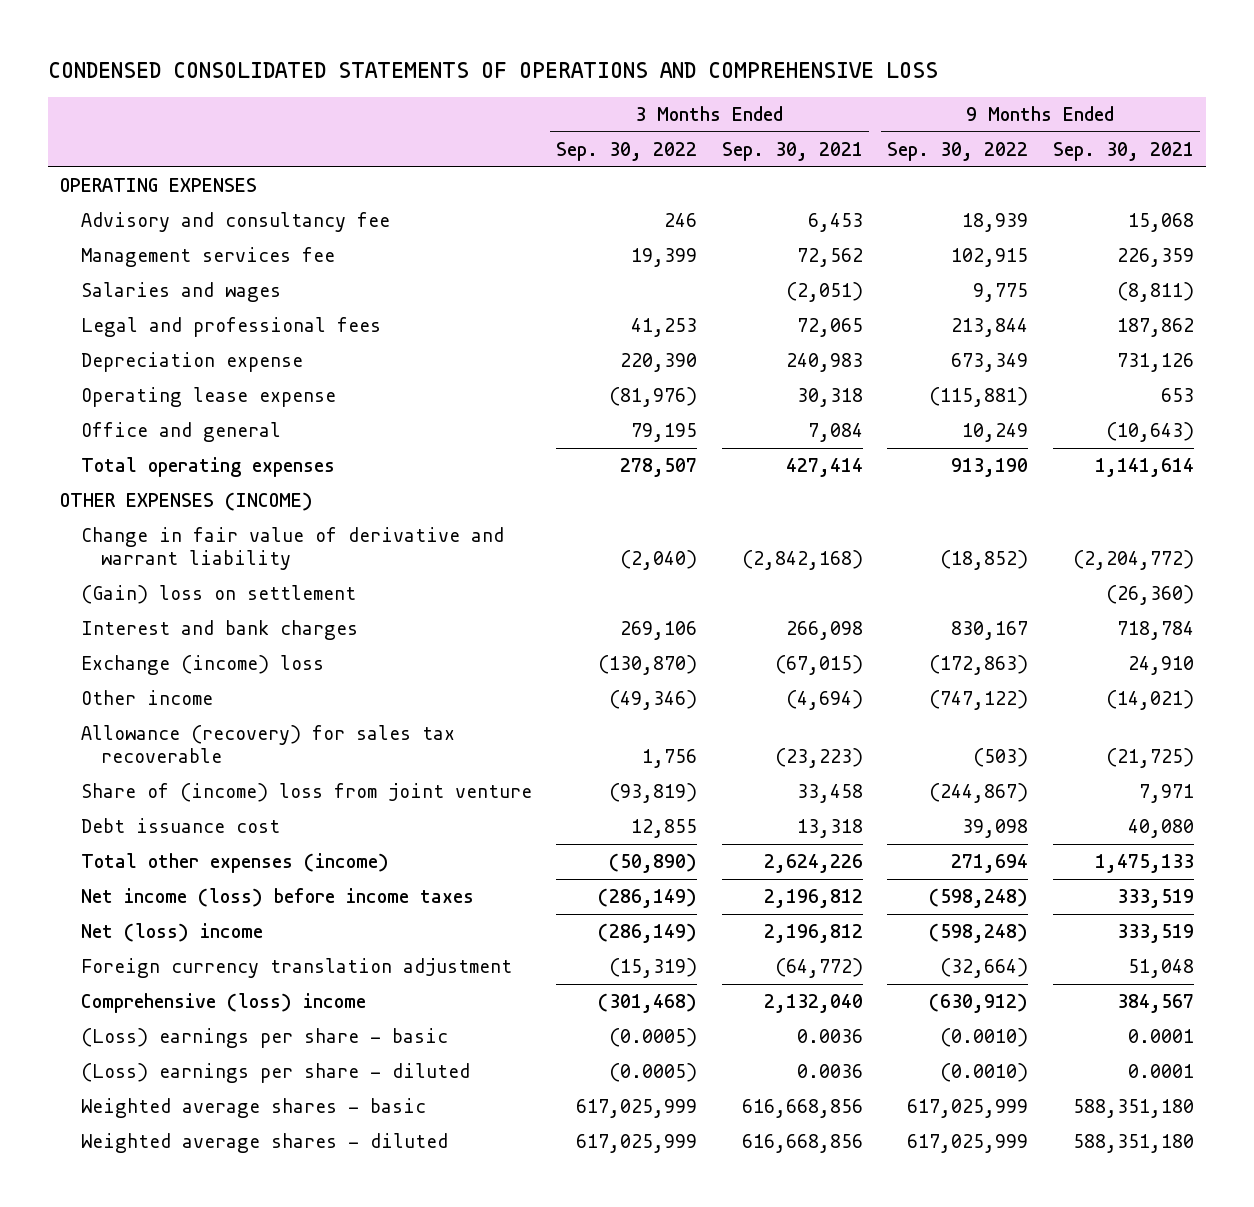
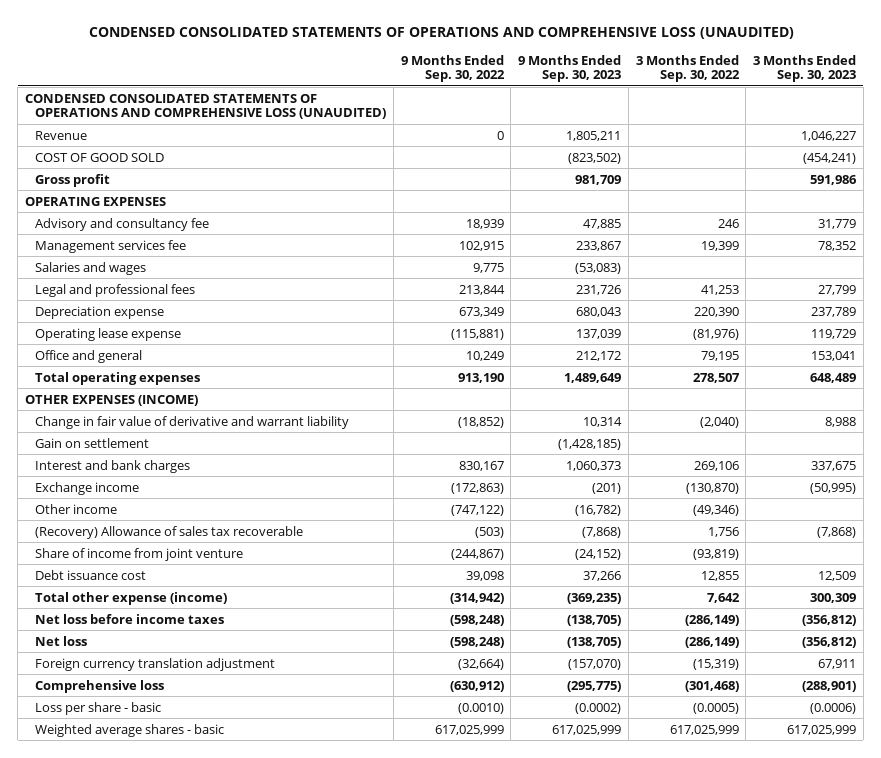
[47,61,938,78] CONDENSED CONSOLIDATED STATEMENTS OF OPERATIONS AND COMPREHENSIVE LOSS -> [88,26,794,39] CONDENSED CONSOLIDATED STATEMENTS OF OPERATIONS AND COMPREHENSIVE LOSS (UNAUDITED)
[721,141,863,161] Sep. 30, 2021 -> none
[1052,141,1194,161] Sep. 30, 2021 -> none
none -> [518,54,622,82] 9 Months Ended Sep. 30, 2023
none -> [753,54,857,82] 3 Months Ended Sep. 30, 2023
none -> [24,93,387,119] CONDENSED CONSOLIDATED STATEMENTS OF OPERATIONS AND COMPREHENSIVE LOSS (UNAUDITED)
none -> [35,130,88,140] Revenue
none -> [35,152,165,162] COST OF GOOD SOLD
none -> [35,173,111,187] Gross profit
[80,585,356,605] (Gain) loss on settlement -> [35,437,150,448] Gain on settlement
[80,655,324,676] Exchange (income) loss -> [35,481,140,495] Exchange income
[80,725,455,763] Allowance (recovery) for sales tax recoverable -> [35,525,304,539] (Recovery) Allowance of sales tax recoverable
[80,783,532,803] Share of (income) loss from joint venture -> [35,547,244,561] Share of income from joint venture
[80,853,389,874] Total other expenses (income) -> [35,591,228,605] Total other expense (income)
[609,853,698,874] (50,890) -> [706,592,740,603] 7,642
[951,854,1029,874] 271,694 -> [449,592,504,604] (314,942)
[80,888,474,908] Net income (loss) before income taxes -> [35,613,225,624] Net loss before income taxes
[80,923,263,943] Net (loss) income -> [35,635,88,646] Net loss
[80,1063,470,1084] (Loss) earnings per share - diluted -> none
[80,993,366,1014] Comprehensive (loss) income -> [35,679,165,693] Comprehensive loss
[80,1028,448,1049] (Loss) earnings per share - basic -> [35,701,162,715] Loss per share - basic
[80,1133,448,1154] Weighted average shares - diluted -> none

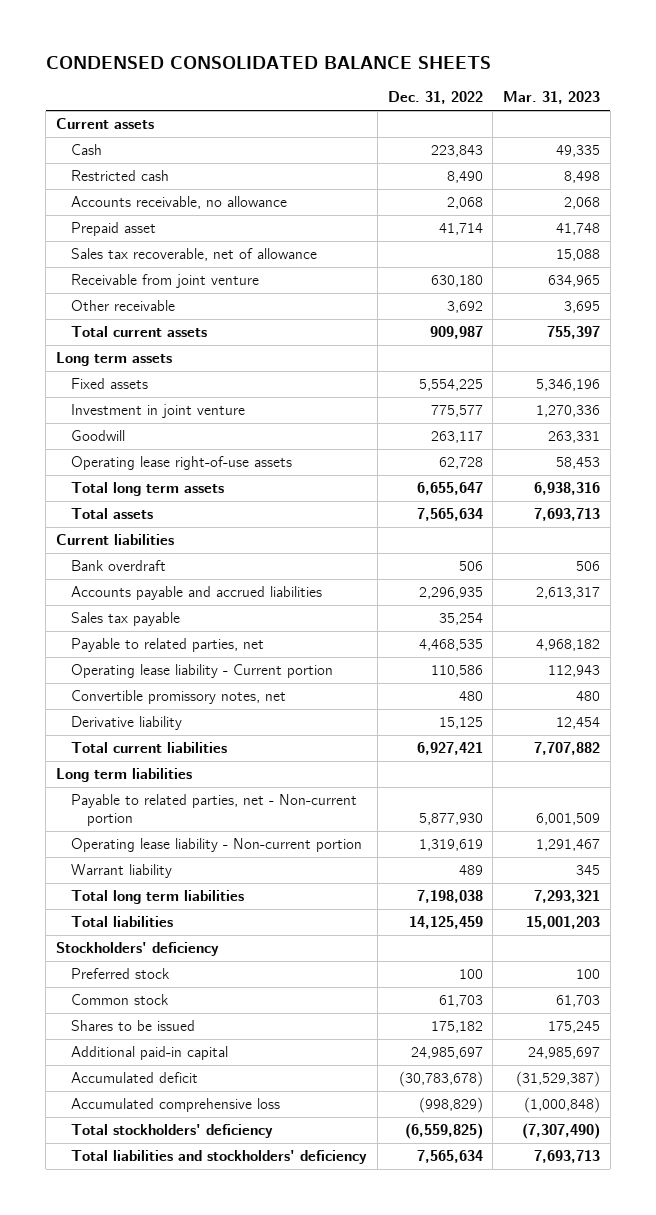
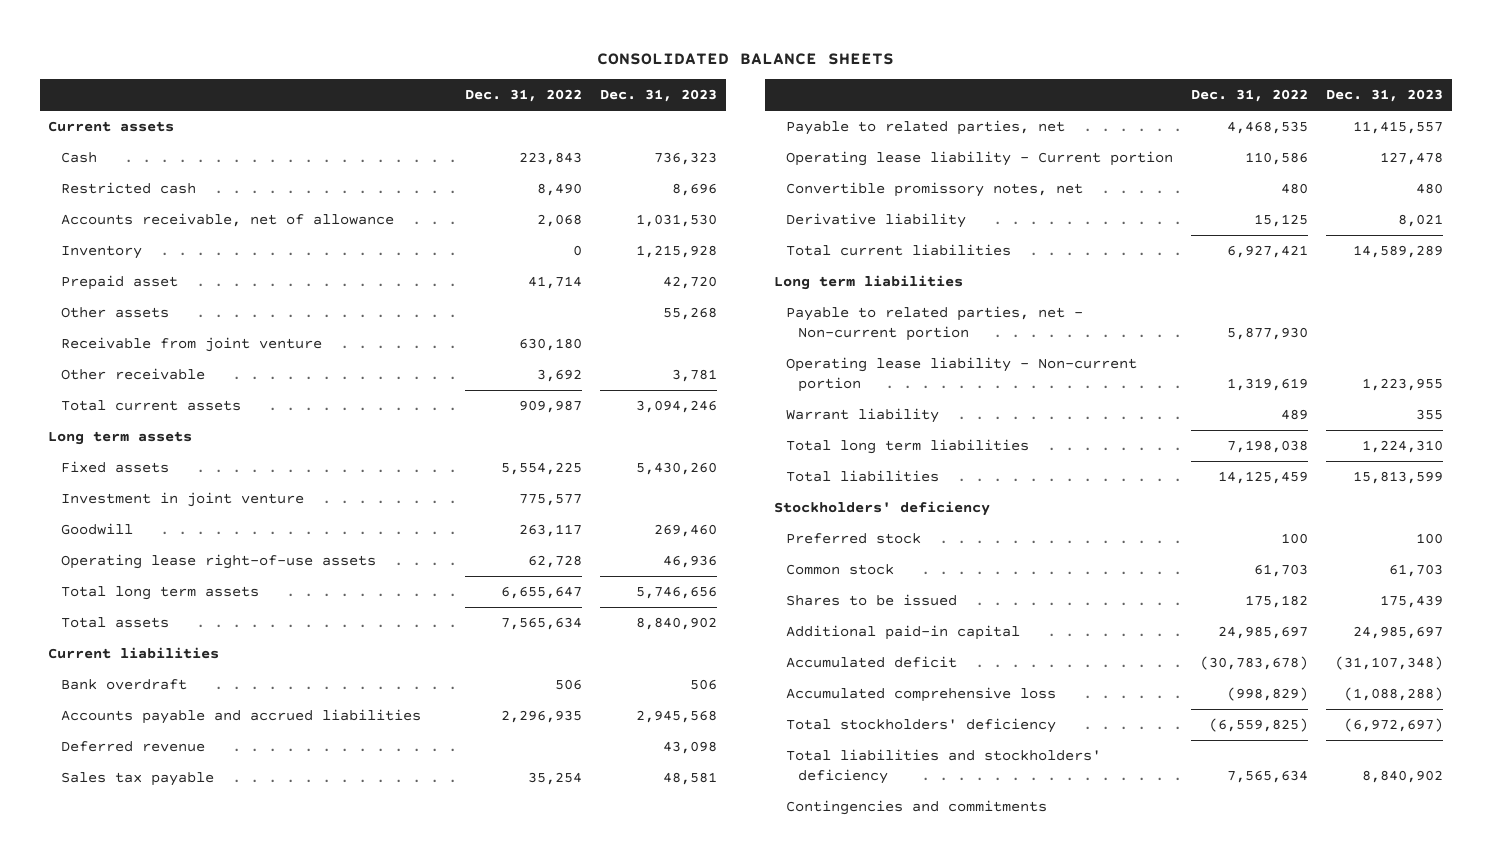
[45,56,491,70] CONDENSED CONSOLIDATED BALANCE SHEETS -> [596,52,894,65] CONSOLIDATED BALANCE SHEETS
[503,91,601,105] Mar. 31, 2023 -> none
none -> [600,89,718,103] Dec. 31, 2023
[71,196,288,210] Accounts receivable, no allowance -> [60,213,394,228] Accounts receivable, net of allowance
none -> [60,245,142,260] Inventory
[71,248,318,262] Sales tax recoverable, net of allowance -> none
none -> [60,307,169,319] Other assets
none -> [60,741,205,753] Deferred revenue
none -> [786,800,1048,816] Contingencies and commitments

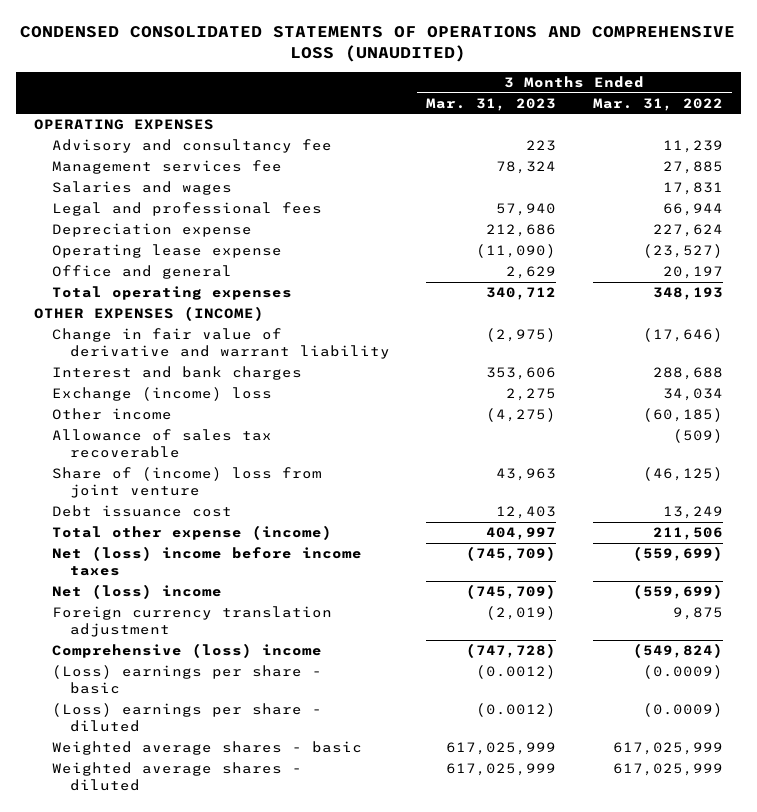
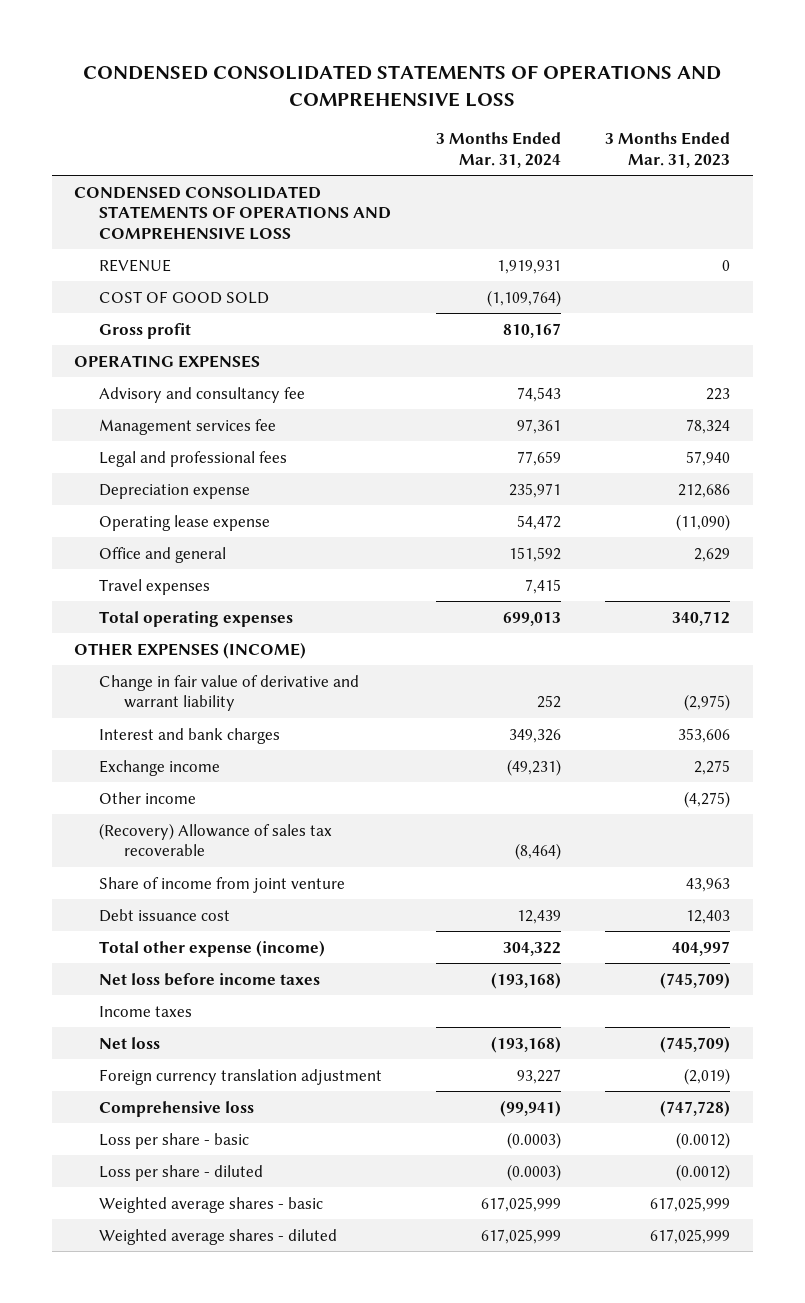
[20,26,736,63] CONDENSED CONSOLIDATED STATEMENTS OF OPERATIONS AND COMPREHENSIVE LOSS (UNAUDITED) -> [83,64,722,107] CONDENSED CONSOLIDATED STATEMENTS OF OPERATIONS AND COMPREHENSIVE LOSS
[592,97,723,111] Mar. 31, 2022 -> none
none -> [435,132,561,168] 3 Months Ended Mar. 31, 2024
none -> [74,185,392,240] CONDENSED CONSOLIDATED STATEMENTS OF OPERATIONS AND COMPREHENSIVE LOSS
none -> [99,258,172,272] REVENUE
none -> [99,290,270,304] COST OF GOOD SOLD
none -> [99,322,192,339] Gross profit
[52,181,233,196] Salaries and wages -> none
none -> [99,578,211,595] Travel expenses
[52,387,273,402] Exchange (income) loss -> [99,759,221,776] Exchange income
[52,429,273,459] Allowance of sales tax recoverable -> [99,822,333,857] (Recovery) Allowance of sales tax recoverable
[52,467,323,499] Share of (income) loss from joint venture -> [99,876,346,893] Share of income from joint venture
[52,546,363,577] Net (loss) income before income taxes -> [99,972,321,986] Net loss before income taxes
none -> [99,1005,193,1017] Income taxes
[52,584,223,600] Net (loss) income -> [99,1036,161,1049] Net loss
[52,643,323,659] Comprehensive (loss) income -> [99,1100,255,1117] Comprehensive loss
[52,665,323,695] (Loss) earnings per share - basic -> [99,1132,250,1149] Loss per share - basic
[52,703,323,733] (Loss) earnings per share - diluted -> [99,1164,264,1181] Loss per share - diluted

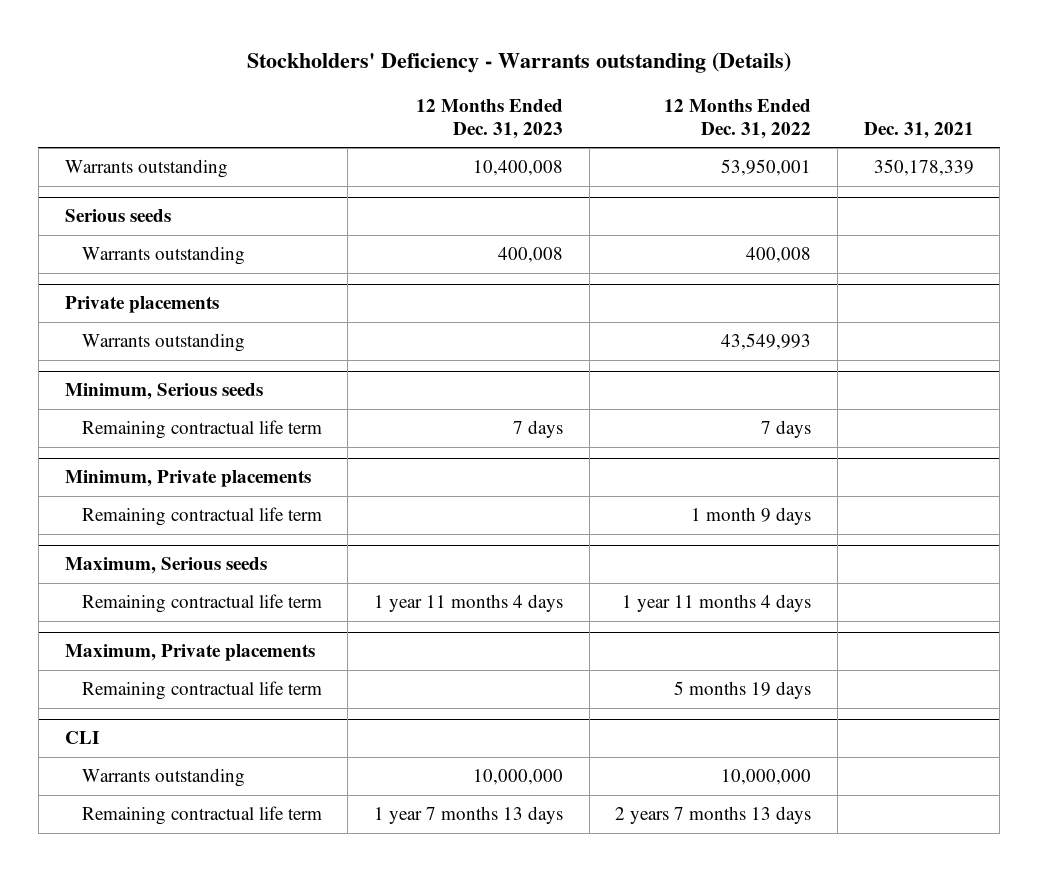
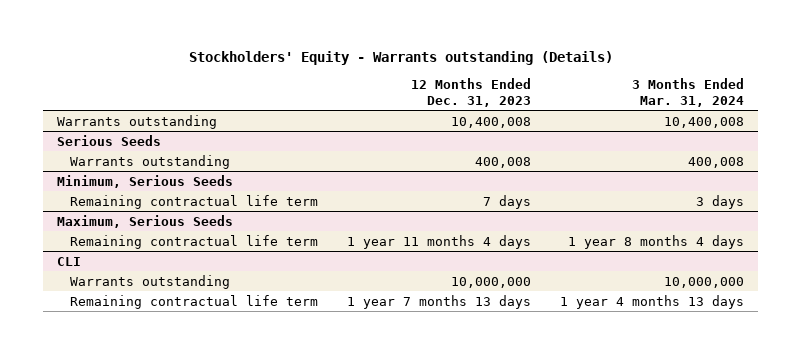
[247,52,792,74] Stockholders' Deficiency - Warrants outstanding (Details) -> [188,51,613,66] Stockholders' Equity - Warrants outstanding (Details)
[664,99,812,139] 12 Months Ended Dec. 31, 2022 -> none
[863,121,974,139] Dec. 31, 2021 -> none
none -> [631,78,744,107] 3 Months Ended Mar. 31, 2024
[64,209,171,223] Serious seeds -> [57,134,162,146] Serious Seeds
[64,296,219,314] Private placements -> none
[81,333,245,353] Warrants outstanding -> none
[64,383,263,401] Minimum, Serious seeds -> [57,174,234,188] Minimum, Serious Seeds
[64,470,311,488] Minimum, Private placements -> none
[81,507,322,527] Remaining contractual life term -> none
[64,557,267,575] Maximum, Serious seeds -> [57,214,234,228] Maximum, Serious Seeds
[64,644,315,662] Maximum, Private placements -> none
[81,681,322,701] Remaining contractual life term -> none

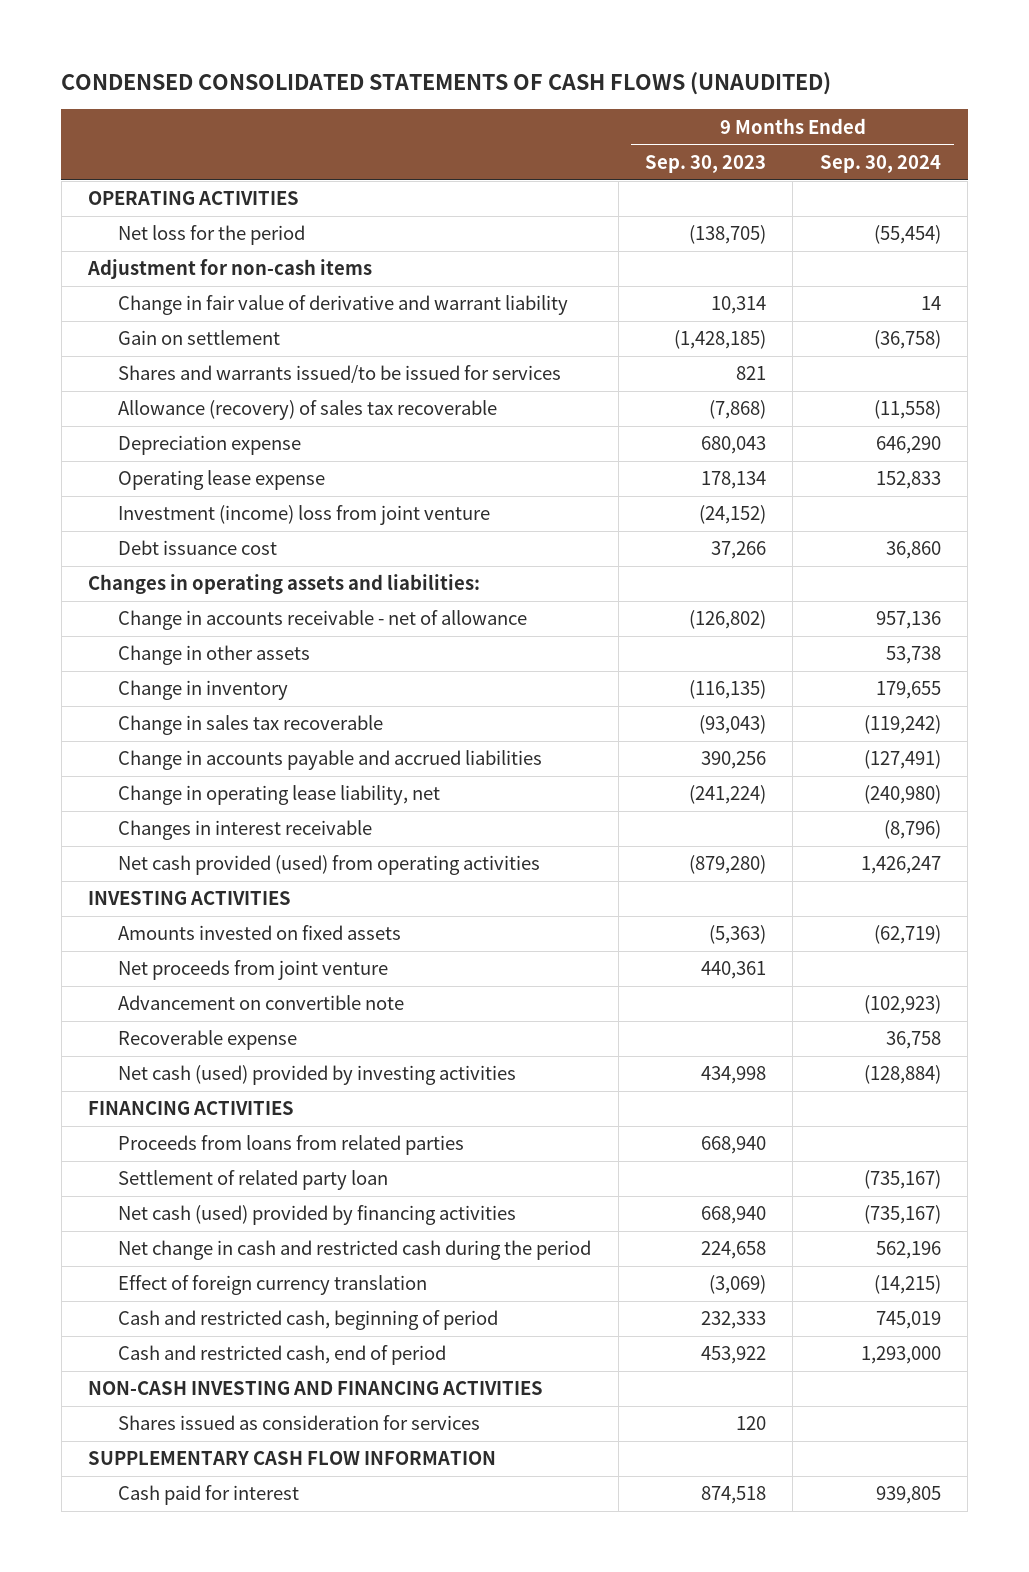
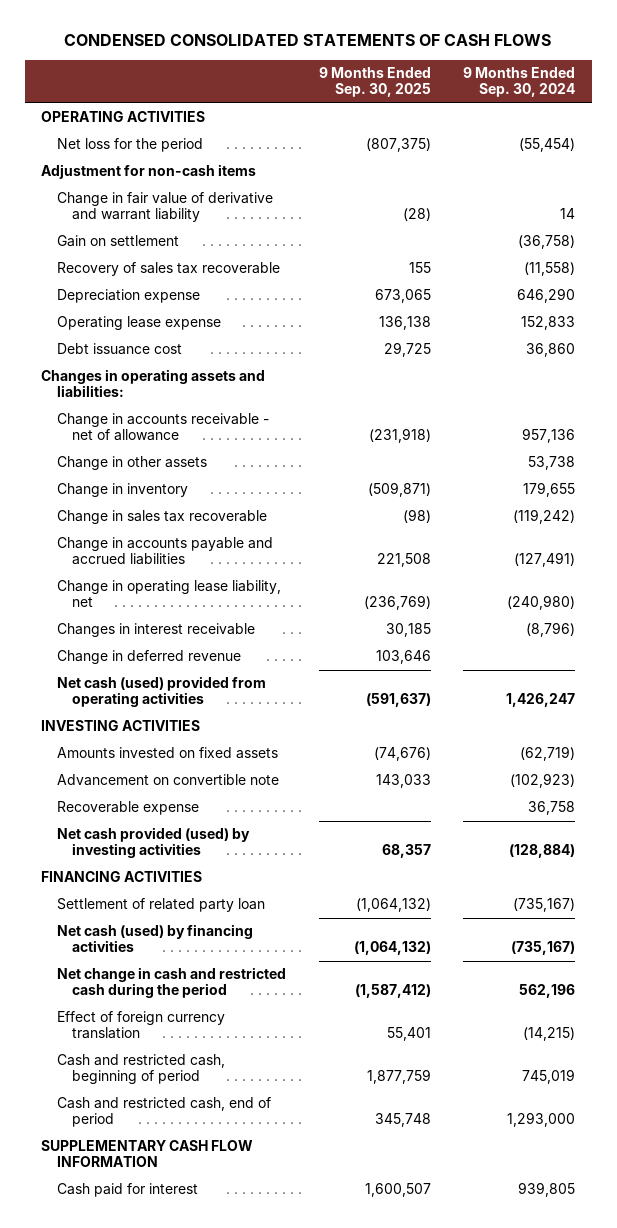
[61,72,832,96] CONDENSED CONSOLIDATED STATEMENTS OF CASH FLOWS (UNAUDITED) -> [64,34,552,47] CONDENSED CONSOLIDATED STATEMENTS OF CASH FLOWS
[644,154,766,173] Sep. 30, 2023 -> none
none -> [318,67,431,98] 9 Months Ended Sep. 30, 2025
[118,365,562,384] Shares and warrants issued/to be issued for services -> none
[118,400,498,421] Allowance (recovery) of sales tax recoverable -> [56,262,280,277] Recovery of sales tax recoverable
[118,505,491,526] Investment (income) loss from joint venture -> none
none -> [56,650,241,665] Change in deferred revenue
[118,855,541,876] Net cash provided (used) from operating activities -> [56,676,266,708] Net cash (used) provided from operating activities
[118,960,389,981] Net proceeds from joint venture -> none
[118,1065,517,1086] Net cash (used) provided by investing activities -> [56,827,250,859] Net cash provided (used) by investing activities
[118,1135,465,1156] Proceeds from loans from related parties -> none
[118,1205,517,1226] Net cash (used) provided by financing activities -> [56,924,253,953] Net cash (used) by financing activities
[88,1381,544,1396] NON-CASH INVESTING AND FINANCING ACTIVITIES -> none
[118,1415,481,1431] Shares issued as consideration for services -> none

